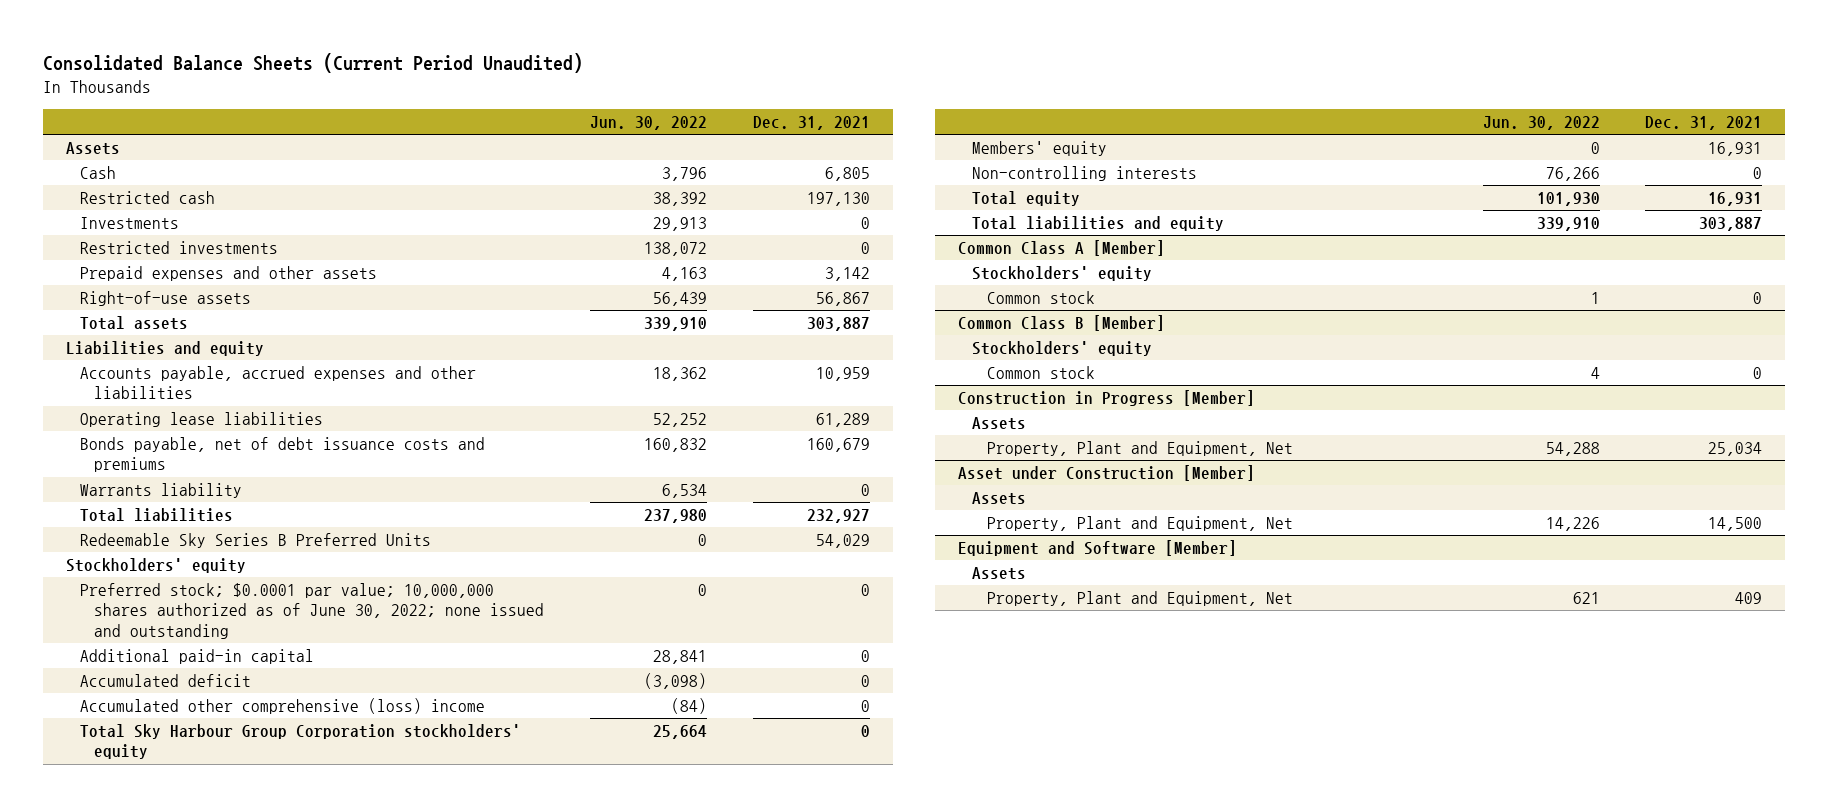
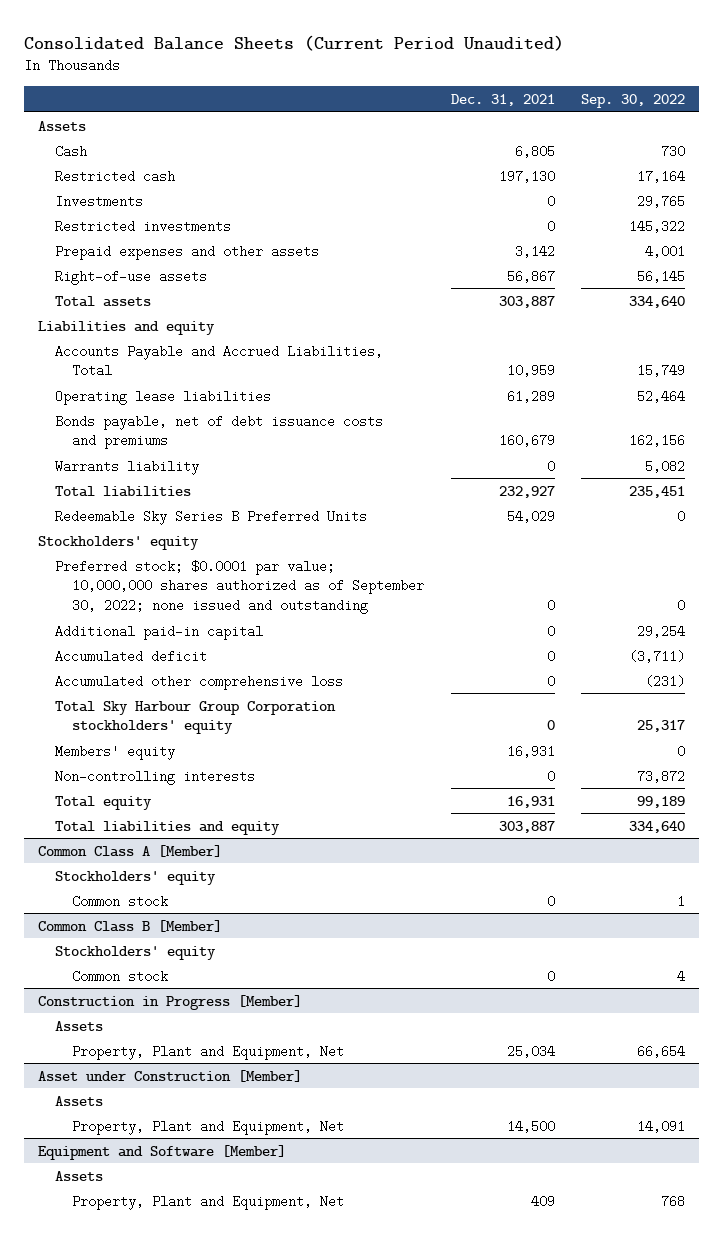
[590,116,708,131] Jun. 30, 2022 -> none
none -> [581,93,686,108] Sep. 30, 2022
[79,366,476,400] Accounts payable, accrued expenses and other liabilities -> [54,344,383,378] Accounts Payable and Accrued Liabilities, Total
[79,583,545,639] Preferred stock; $0.0001 par value; 10,000,000 shares authorized as of June 30, 2022; none issued and outstanding -> [54,559,424,615] Preferred stock; $0.0001 par value; 10,000,000 shares authorized as of September 30, 2022; none issued and outstanding
[79,698,485,715] Accumulated other comprehensive (loss) income -> [54,674,343,690] Accumulated other comprehensive loss

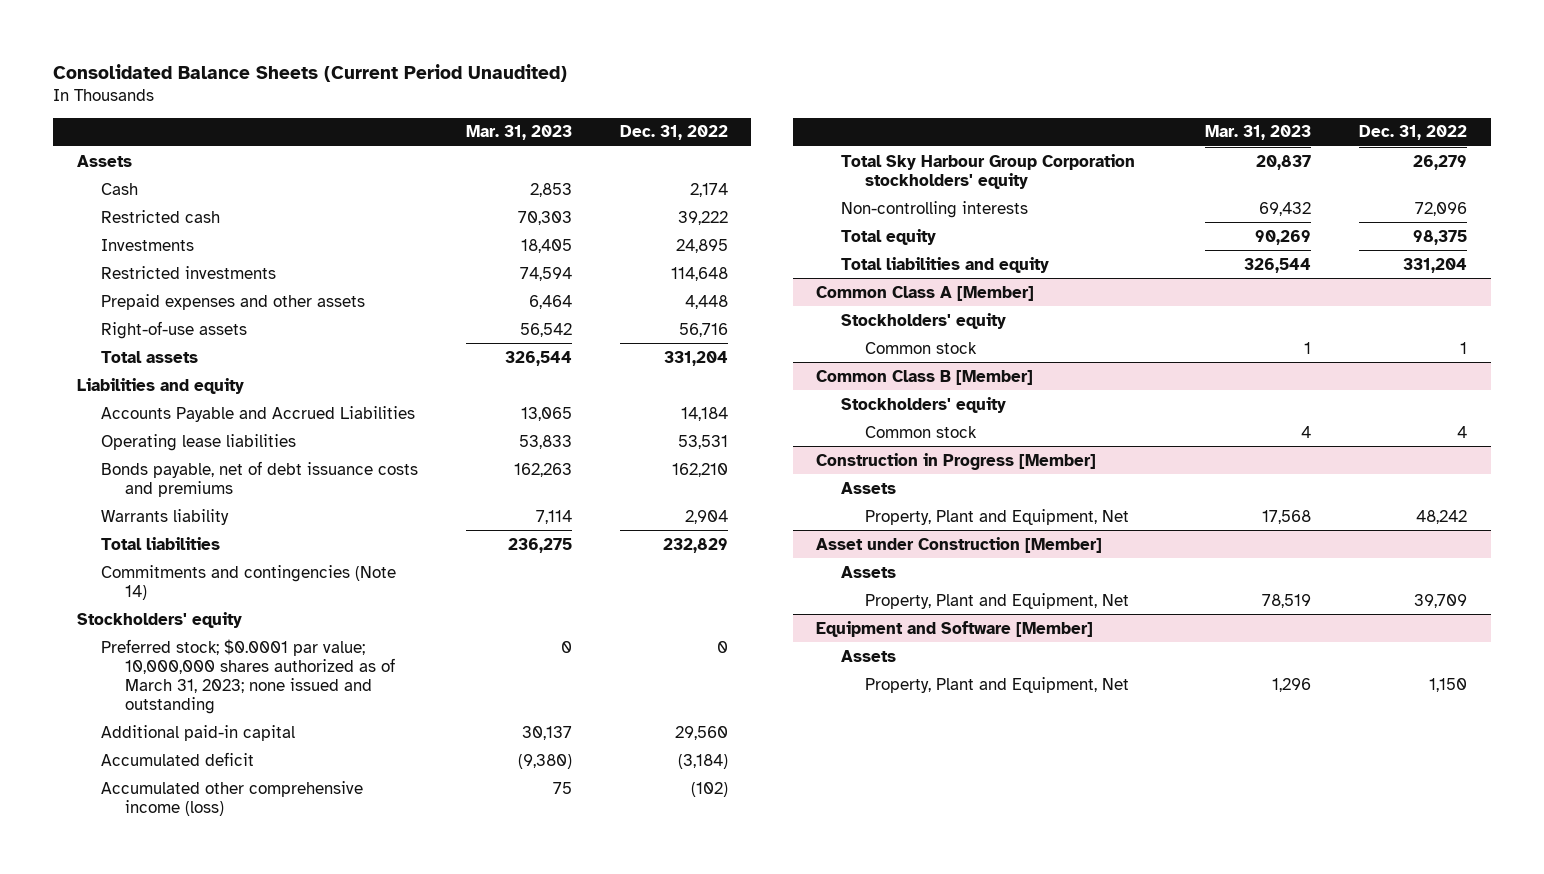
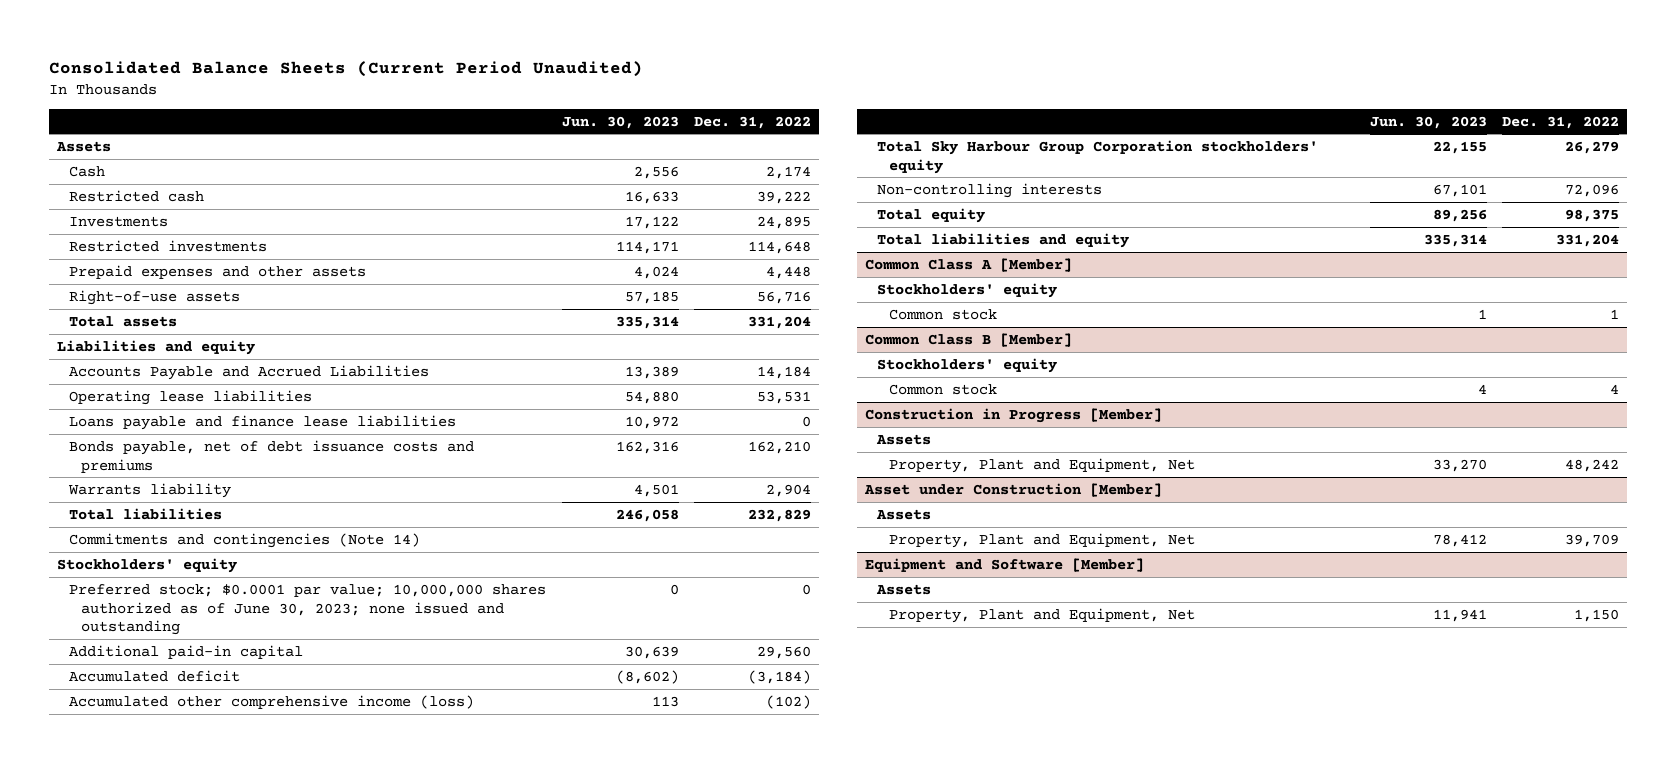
[465,125,572,141] Mar. 31, 2023 -> none
none -> [561,115,679,129] Jun. 30, 2023
none -> [68,414,456,430] Loans payable and finance lease liabilities
[101,638,396,714] Preferred stock; $0.0001 par value; 10,000,000 shares authorized as of March 31, 2023; none issued and outstanding -> [68,583,546,636] Preferred stock; $0.0001 par value; 10,000,000 shares authorized as of June 30, 2023; none issued and outstanding

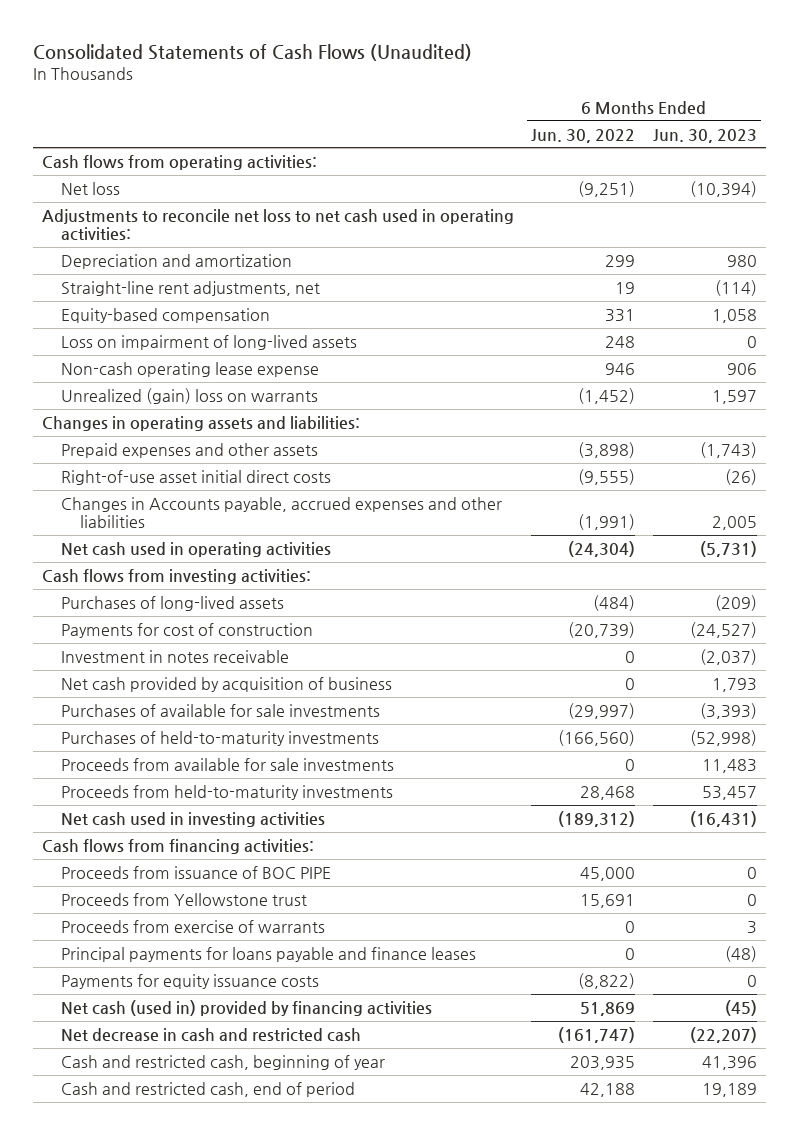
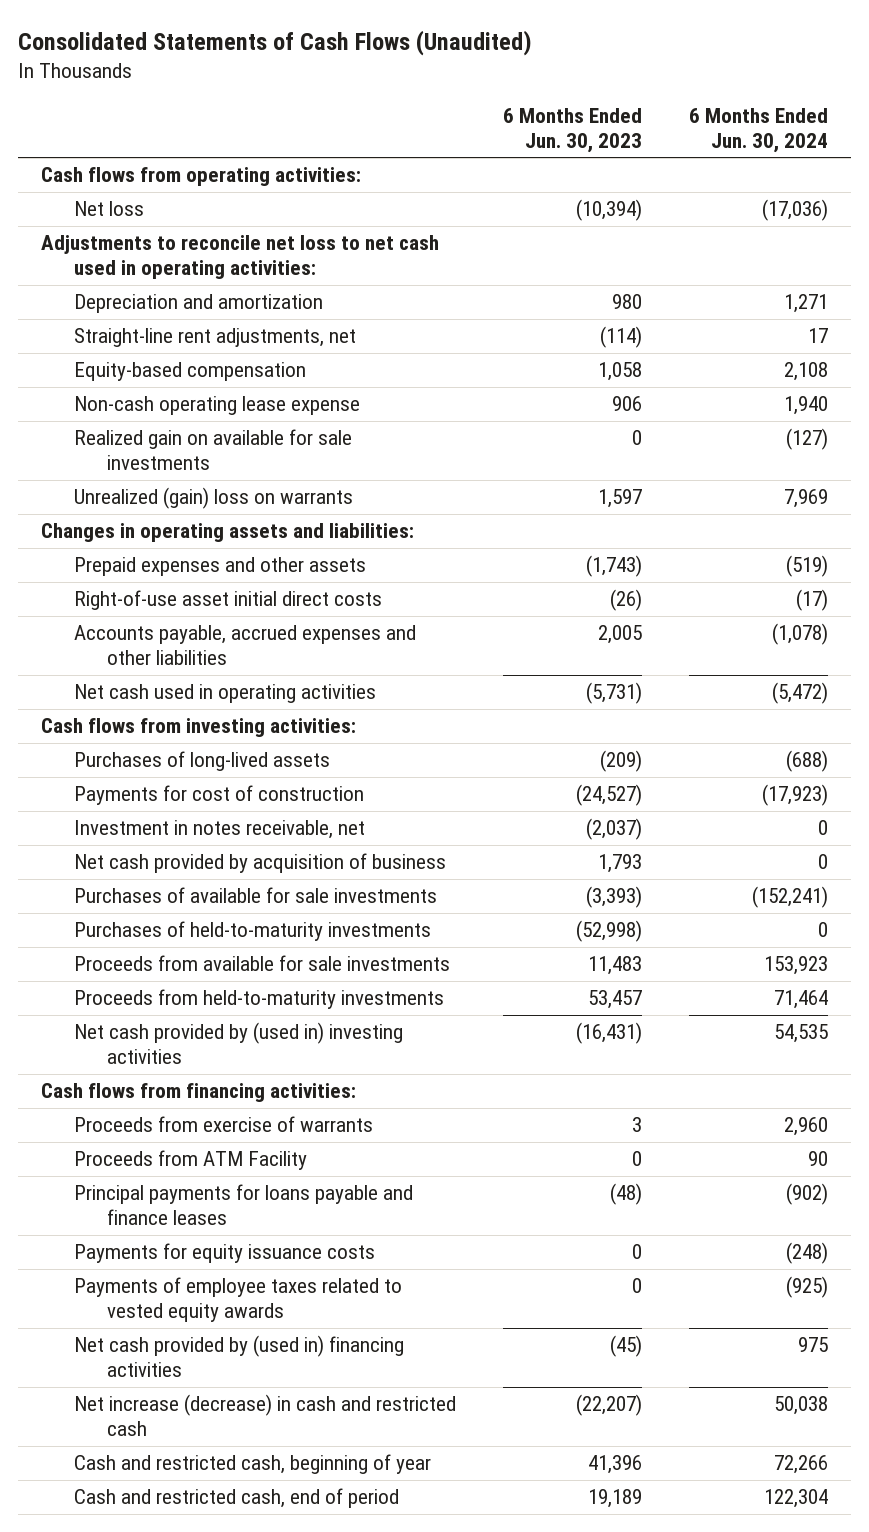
[531,128,636,143] Jun. 30, 2022 -> none
none -> [688,108,828,153] 6 Months Ended Jun. 30, 2024
[60,334,357,350] Loss on impairment of long-lived assets -> none
none -> [73,429,352,470] Realized gain on available for sale investments
[60,496,502,528] Changes in Accounts payable, accrued expenses and other liabilities -> [73,625,416,665] Accounts payable, accrued expenses and other liabilities
[60,649,289,663] Investment in notes receivable -> [73,820,365,840] Investment in notes receivable, net
[60,811,325,827] Net cash used in investing activities -> [73,1022,403,1064] Net cash provided by (used in) investing activities
[60,865,331,879] Proceeds from issuance of BOC PIPE -> none
[60,892,307,906] Proceeds from Yellowstone trust -> none
none -> [73,1150,307,1171] Proceeds from ATM Facility
none -> [73,1277,402,1322] Payments of employee taxes related to vested equity awards
[60,999,432,1016] Net cash (used in) provided by financing activities -> [73,1335,404,1377] Net cash provided by (used in) financing activities
[60,1027,361,1042] Net decrease in cash and restricted cash -> [73,1394,456,1436] Net increase (decrease) in cash and restricted cash

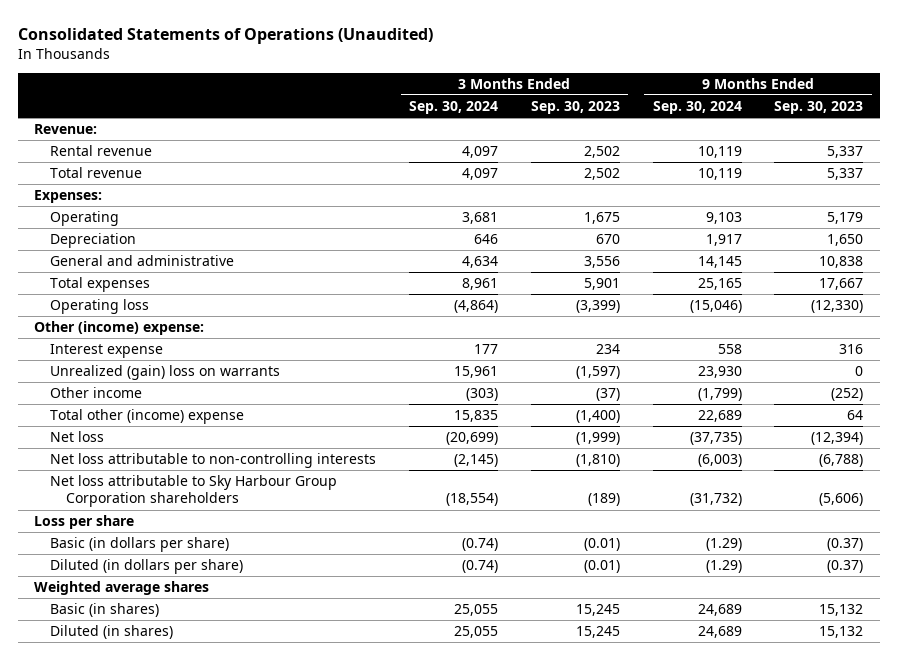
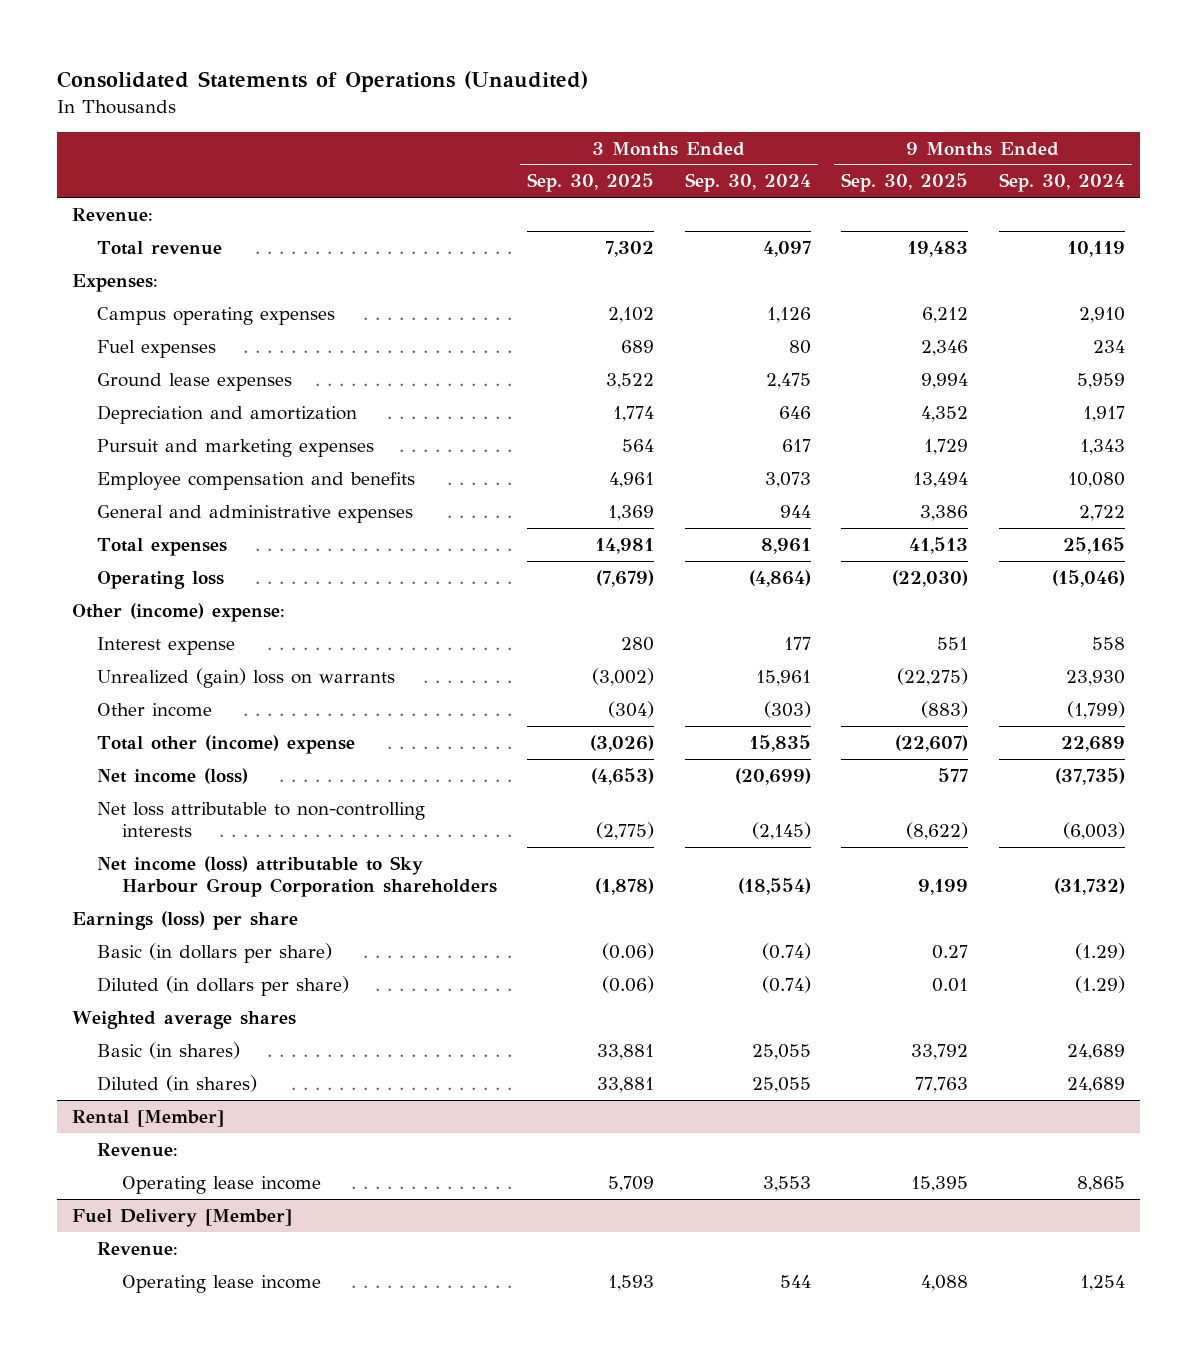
[530,100,620,114] Sep. 30, 2023 -> none
[774,100,864,114] Sep. 30, 2023 -> none
none -> [527,173,655,193] Sep. 30, 2025
none -> [841,173,969,193] Sep. 30, 2025
[50,145,153,157] Rental revenue -> none
[50,211,120,227] Operating -> none
none -> [97,306,336,325] Campus operating expenses
none -> [97,339,217,358] Fuel expenses
none -> [97,372,293,391] Ground lease expenses
[50,233,137,249] Depreciation -> [97,404,358,424] Depreciation and amortization
none -> [97,438,375,457] Pursuit and marketing expenses
none -> [97,471,416,490] Employee compensation and benefits
[50,255,235,267] General and administrative -> [97,504,414,523] General and administrative expenses
[462,256,499,269] 4,634 -> [779,504,811,518] 944
[697,256,742,269] 14,145 -> [1078,504,1125,521] 2,722
[50,431,105,443] Net loss -> [97,767,249,784] Net income (loss)
[50,475,338,508] Net loss attributable to Sky Harbour Group Corporation shareholders -> [97,855,498,898] Net income (loss) attributable to Sky Harbour Group Corporation shareholders
[34,515,135,530] Loss per share -> [72,910,299,930] Earnings (loss) per share
none -> [72,1109,225,1127] Rental [Member]
none -> [97,1142,179,1157] Revenue:
none -> [122,1175,322,1194] Operating lease income
none -> [72,1208,293,1227] Fuel Delivery [Member]
none -> [97,1241,179,1256] Revenue:
none -> [122,1274,322,1293] Operating lease income

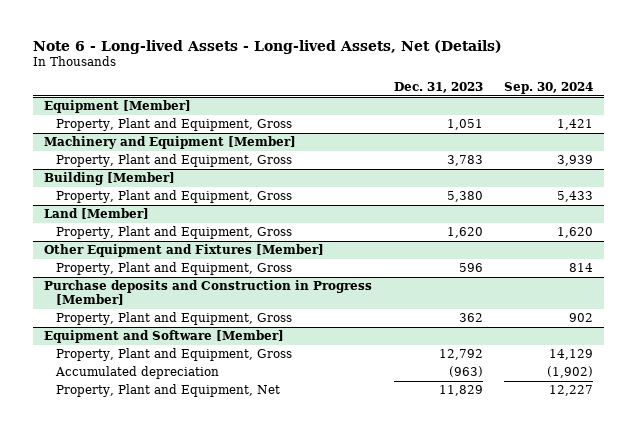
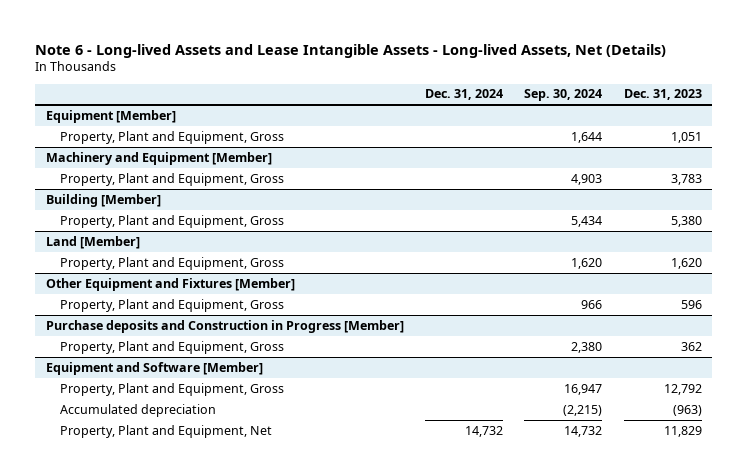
[32,39,502,54] Note 6 - Long-lived Assets - Long-lived Assets, Net (Details) -> [35,43,667,58] Note 6 - Long-lived Assets and Lease Intangible Assets - Long-lived Assets, Net (Details)
none -> [425,89,504,101] Dec. 31, 2024
[557,119,594,131] 1,421 -> [571,131,603,143] 1,644
[557,155,594,167] 3,939 -> [571,173,603,185] 4,903
[557,191,594,203] 5,433 -> [571,215,603,227] 5,434
[569,263,594,273] 814 -> [581,299,603,309] 966
[569,313,594,323] 902 -> [571,341,603,353] 2,380
[549,349,594,361] 14,129 -> [564,383,603,395] 16,947
[547,366,594,379] (1,902) -> [563,404,603,416] (2,215)
[549,385,594,397] 12,227 -> [564,425,603,437] 14,732

